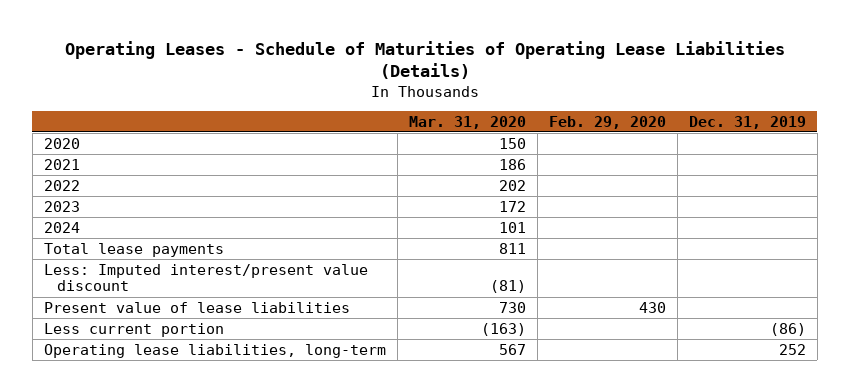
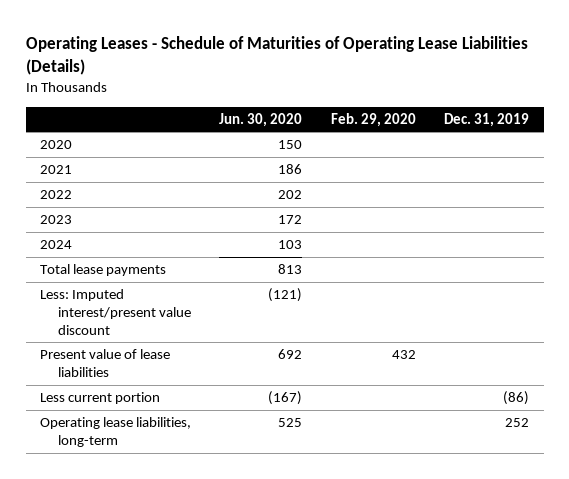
[408,115,526,129] Mar. 31, 2020 -> none
none -> [219,112,303,127] Jun. 30, 2020
[638,301,666,313] 430 -> [391,350,416,360] 432

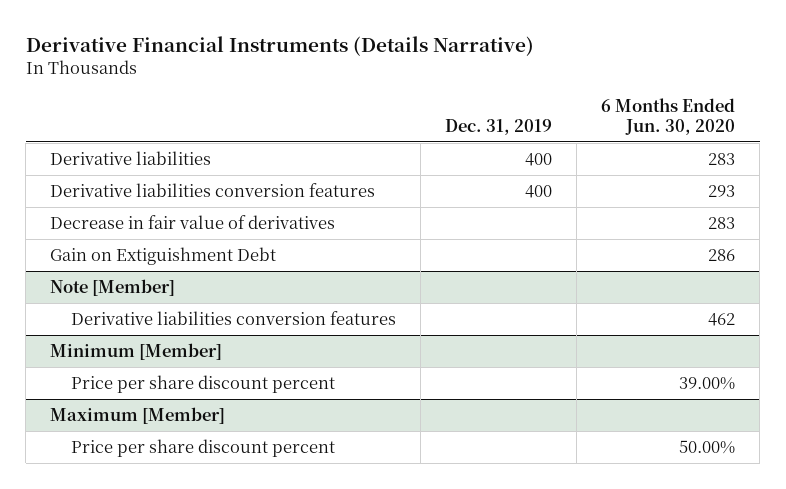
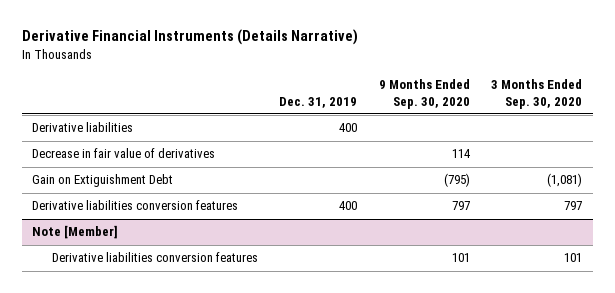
[601,98,736,136] 6 Months Ended Jun. 30, 2020 -> none
none -> [378,79,470,109] 9 Months Ended Sep. 30, 2020
none -> [491,79,583,109] 3 Months Ended Sep. 30, 2020
[50,182,376,197] Derivative liabilities conversion features -> [32,200,239,211] Derivative liabilities conversion features
[50,342,223,360] Minimum [Member] -> none
[71,374,336,393] Price per share discount percent -> none
[50,406,226,424] Maximum [Member] -> none
[71,438,336,457] Price per share discount percent -> none

